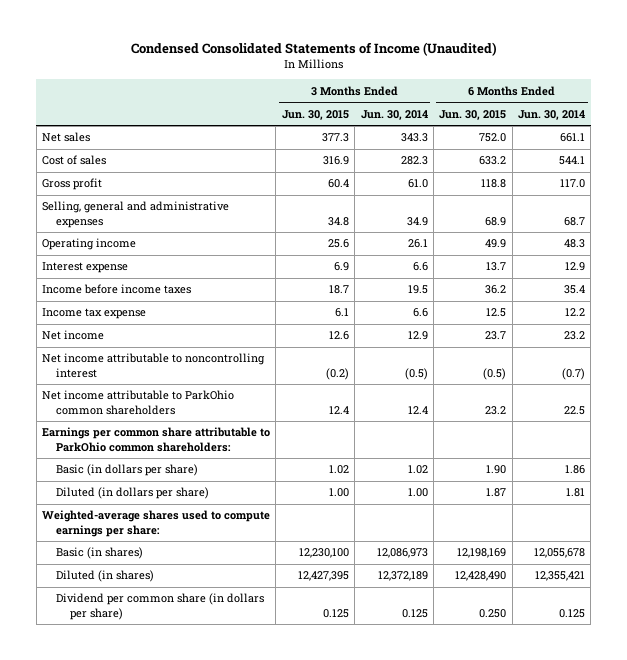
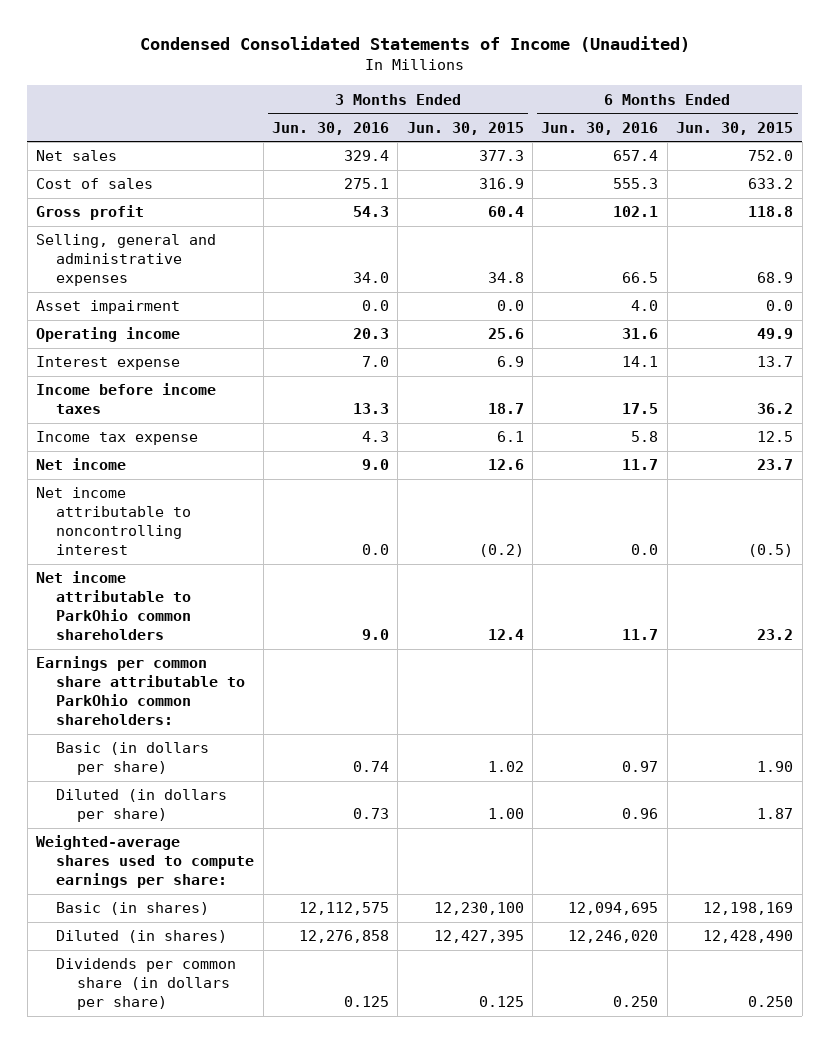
[360,109,428,120] Jun. 30, 2014 -> none
[518,109,586,120] Jun. 30, 2014 -> none
none -> [272,121,390,135] Jun. 30, 2016
none -> [541,121,659,135] Jun. 30, 2016
none -> [36,300,181,315] Asset impairment
[55,593,264,620] Dividend per common share (in dollars per share) -> [56,958,237,1011] Dividends per common share (in dollars per share)

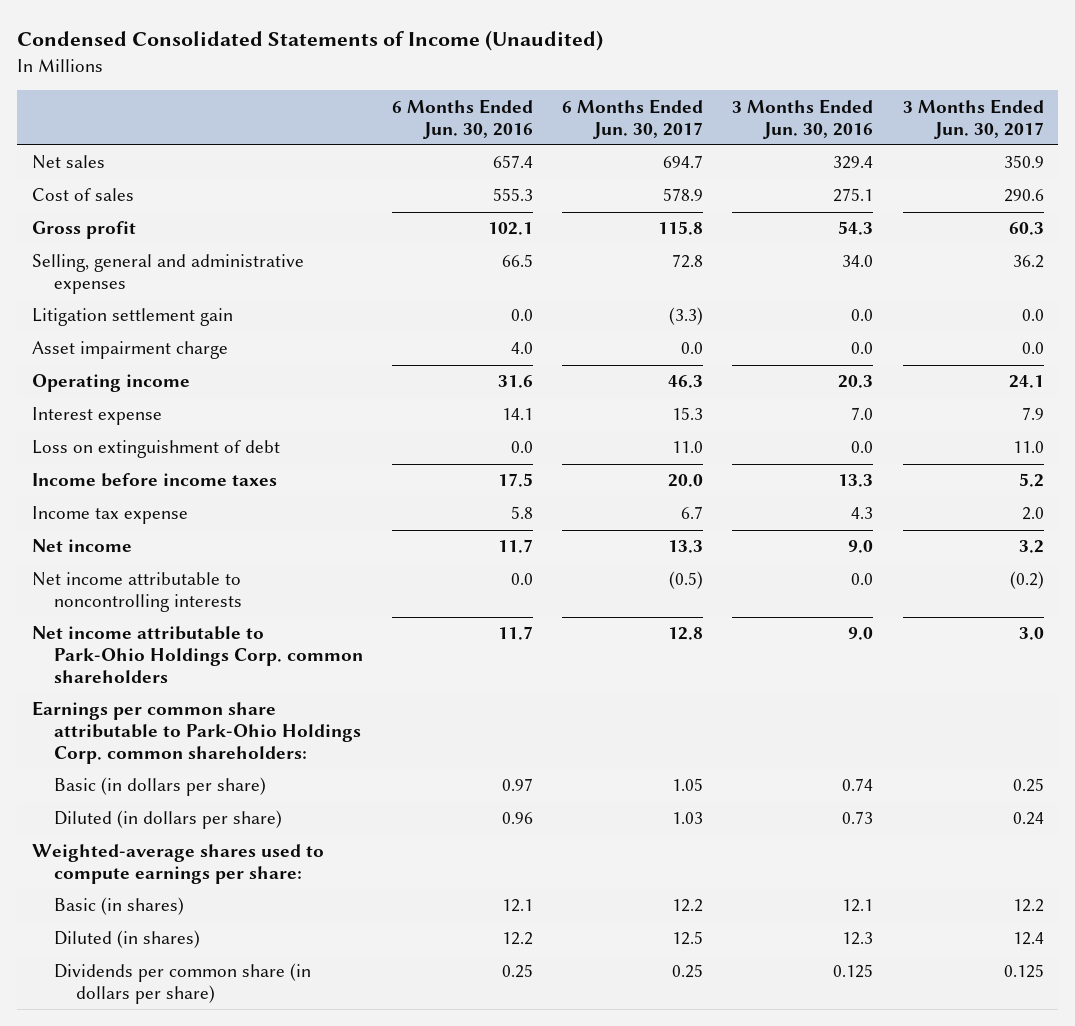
[406,121,524,135] Jun. 30, 2015 -> none
[676,121,794,135] Jun. 30, 2015 -> none
none -> [562,98,704,139] 6 Months Ended Jun. 30, 2017
none -> [902,98,1044,139] 3 Months Ended Jun. 30, 2017
none -> [31,308,233,327] Litigation settlement gain
[36,300,181,315] Asset impairment -> [31,341,228,360] Asset impairment charge
none -> [31,440,280,459] Loss on extinguishment of debt
[36,487,192,556] Net income attributable to noncontrolling interest -> [31,572,242,613] Net income attributable to noncontrolling interests
[36,571,192,641] Net income attributable to ParkOhio common shareholders -> [31,626,363,684] Net income attributable to Park-Ohio Holdings Corp. common shareholders
[36,656,246,726] Earnings per common share attributable to ParkOhio common shareholders: -> [31,701,361,765] Earnings per common share attributable to Park-Ohio Holdings Corp. common shareholders:
[299,902,390,916] 12,112,575 -> [842,899,874,913] 12.1
[568,902,659,916] 12,094,695 -> [502,899,534,913] 12.1
[299,930,390,944] 12,276,858 -> [842,932,874,946] 12.3
[568,930,659,944] 12,246,020 -> [502,932,534,946] 12.2
[613,996,659,1008] 0.250 -> [502,964,534,979] 0.25

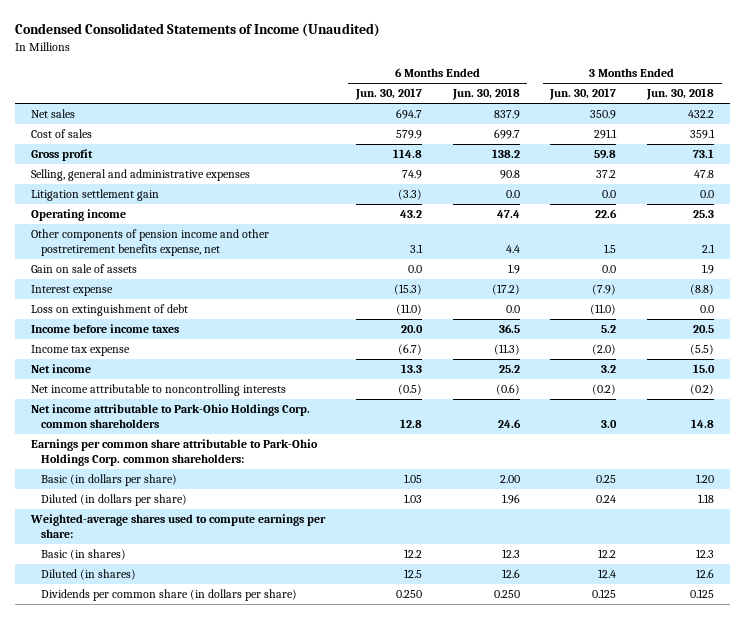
[392,98,534,139] 6 Months Ended Jun. 30, 2016 -> none
[732,98,874,139] 3 Months Ended Jun. 30, 2016 -> none
none -> [451,88,520,101] Jun. 30, 2018
none -> [646,88,715,101] Jun. 30, 2018
[663,188,704,202] 578.9 -> [395,130,422,140] 579.9
[1003,189,1044,203] 290.6 -> [594,129,618,140] 291.1
[658,221,704,236] 115.8 -> [392,149,422,159] 114.8
[1008,222,1044,236] 60.3 -> [594,150,617,160] 59.8
[672,254,704,269] 72.8 -> [401,170,422,180] 74.9
[1012,255,1044,269] 36.2 -> [596,170,617,179] 37.2
[31,341,228,360] Asset impairment charge -> none
[668,375,704,389] 46.3 -> [399,210,422,219] 43.2
[1008,375,1044,389] 24.1 -> [595,209,618,219] 22.6
none -> [30,229,269,256] Other components of pension income and other postretirement benefits expense, net
none -> [30,264,137,274] Gain on sale of assets
[672,407,704,421] 15.3 -> [393,284,422,296] (15.3)
[1021,407,1044,421] 7.9 -> [592,284,617,296] (7.9)
[672,441,704,454] 11.0 -> [395,304,422,316] (11.0)
[1012,441,1044,454] 11.0 -> [590,304,617,316] (11.0)
[681,506,704,520] 6.7 -> [397,344,422,356] (6.7)
[1021,507,1044,521] 2.0 -> [592,344,617,356] (2.0)
[672,964,704,979] 0.25 -> [395,590,422,599] 0.250

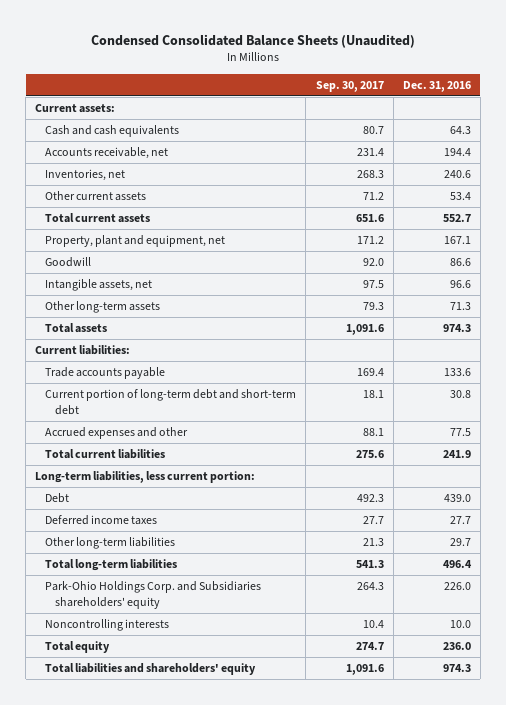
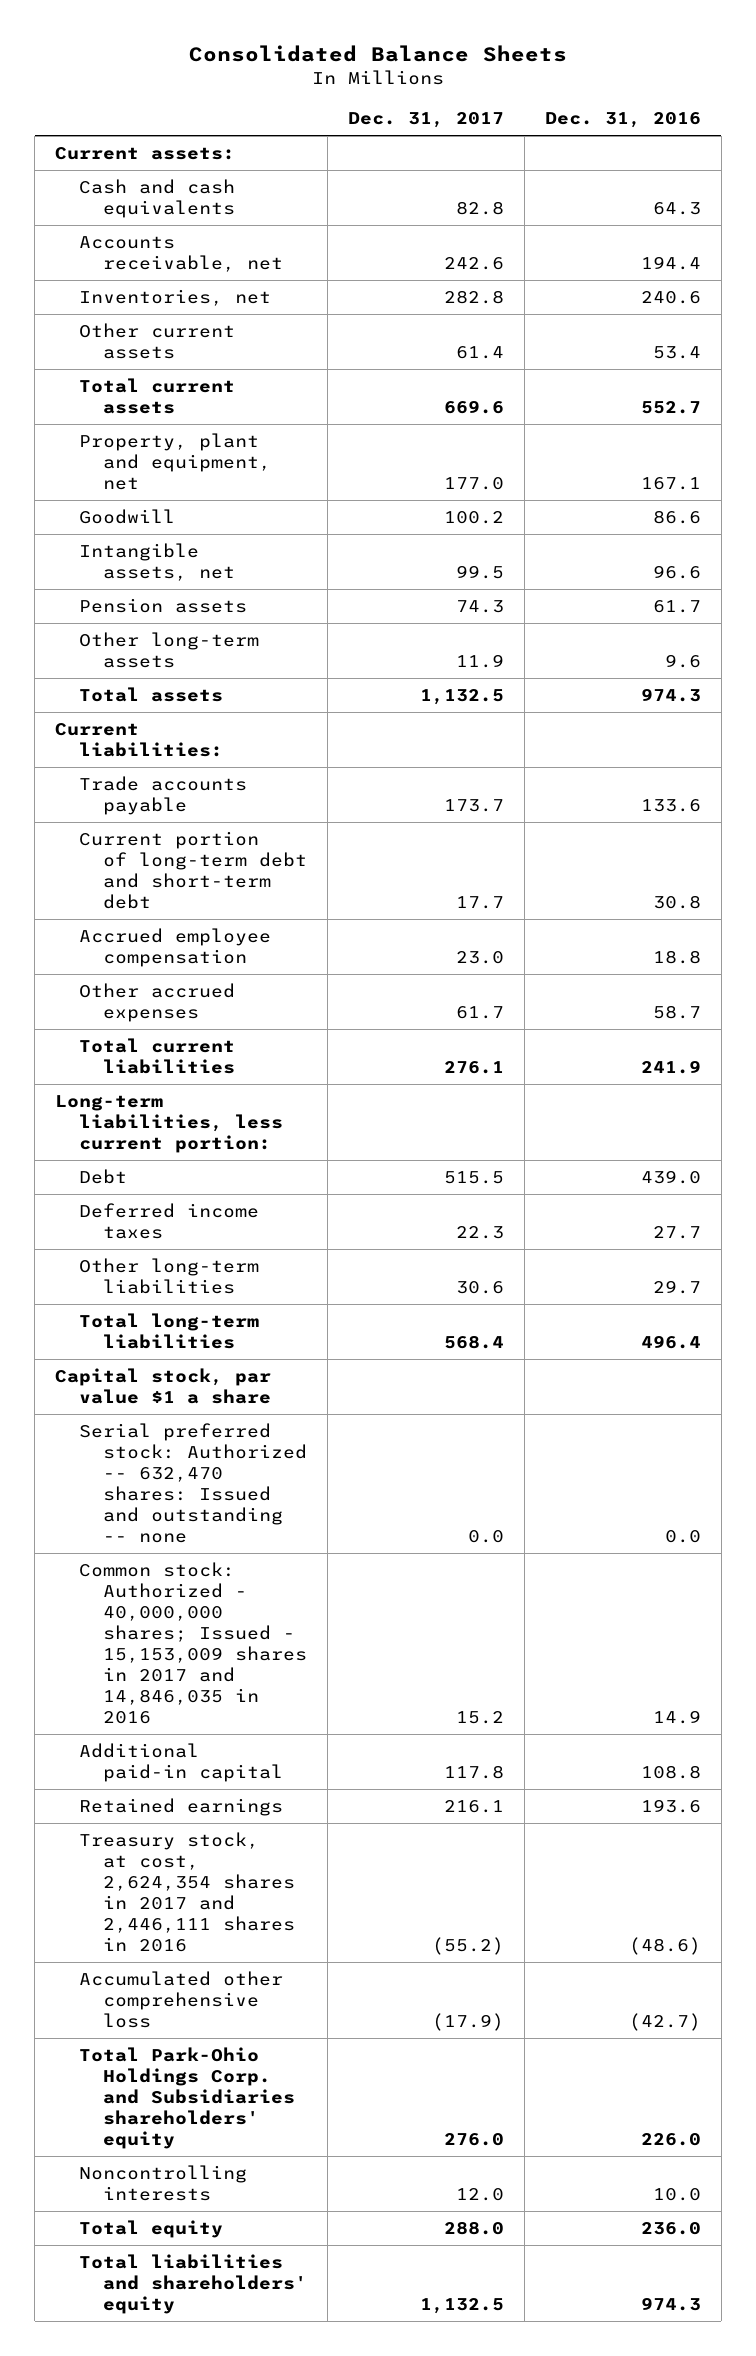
[91,33,416,48] Condensed Consolidated Balance Sheets (Unaudited) -> [189,45,568,63] Consolidated Balance Sheets
[315,80,384,92] Sep. 30, 2017 -> none
none -> [348,112,505,129] Dec. 31, 2017
none -> [79,597,248,613] Pension assets
[449,302,471,311] 71.3 -> [664,653,701,668] 9.6
none -> [79,927,272,967] Accrued employee compensation
[45,427,189,440] Accrued expenses and other -> [79,982,236,1022] Other accrued expenses
[449,428,471,437] 77.5 -> [652,1004,701,1019] 58.7
none -> [55,1367,272,1404] Capital stock, par value $1 a share
none -> [79,1422,308,1543] Serial preferred stock: Authorized -- 632,470 shares: Issued and outstanding -- none
none -> [79,1561,308,1724] Common stock: Authorized - 40,000,000 shares; Issued - 15,153,009 shares in 2017 and 14,846,035 in 2016
none -> [79,1742,284,1782] Additional paid-in capital
none -> [79,1797,284,1816] Retained earnings
none -> [79,1831,296,1952] Treasury stock, at cost, 2,624,354 shares in 2017 and 2,446,111 shares in 2016
none -> [79,1970,284,2028] Accumulated other comprehensive loss
[45,581,262,609] Park-Ohio Holdings Corp. and Subsidiaries shareholders' equity -> [79,2046,296,2149] Total Park-Ohio Holdings Corp. and Subsidiaries shareholders' equity

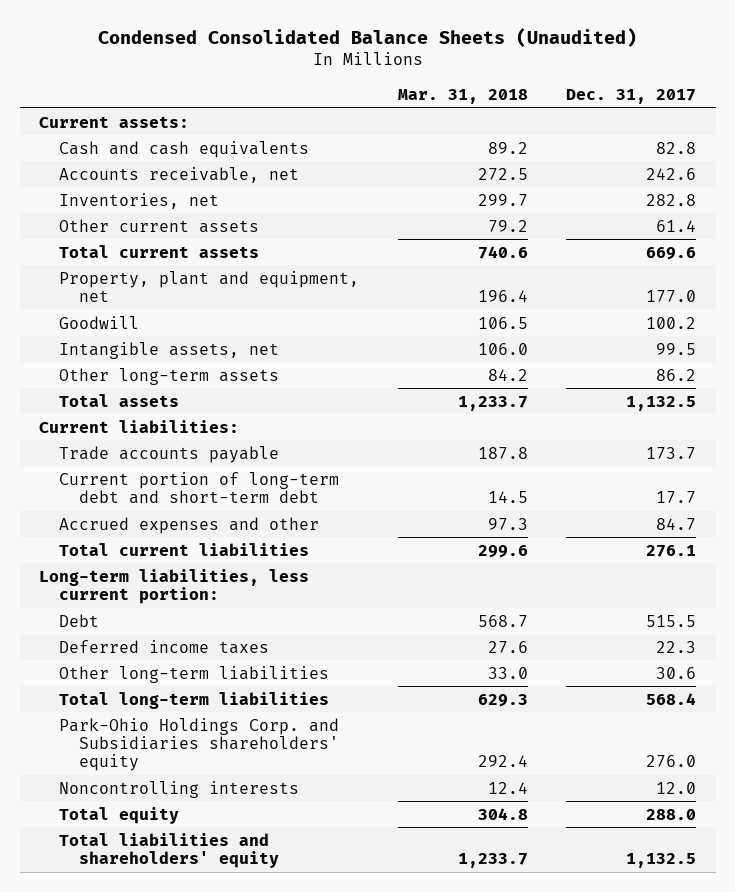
[189,45,568,63] Consolidated Balance Sheets -> [97,28,637,48] Condensed Consolidated Balance Sheets (Unaudited)
[544,112,701,129] Dec. 31, 2016 -> none
none -> [397,88,528,104] Mar. 31, 2018
[79,597,248,613] Pension assets -> none
[456,653,505,668] 11.9 -> [656,368,697,381] 86.2
[79,927,272,967] Accrued employee compensation -> none
[79,982,236,1022] Other accrued expenses -> [59,516,320,534] Accrued expenses and other
[456,1005,505,1019] 61.7 -> [656,517,697,530] 84.7
[55,1367,272,1404] Capital stock, par value $1 a share -> none
[79,1422,308,1543] Serial preferred stock: Authorized -- 632,470 shares: Issued and outstanding -- none -> none
[79,1561,308,1724] Common stock: Authorized - 40,000,000 shares; Issued - 15,153,009 shares in 2017 and 14,846,035 in 2016 -> none
[79,1742,284,1782] Additional paid-in capital -> none
[79,1797,284,1816] Retained earnings -> none
[79,1831,296,1952] Treasury stock, at cost, 2,624,354 shares in 2017 and 2,446,111 shares in 2016 -> none
[79,1970,284,2028] Accumulated other comprehensive loss -> none
[79,2046,296,2149] Total Park-Ohio Holdings Corp. and Subsidiaries shareholders' equity -> [59,717,340,772] Park-Ohio Holdings Corp. and Subsidiaries shareholders' equity

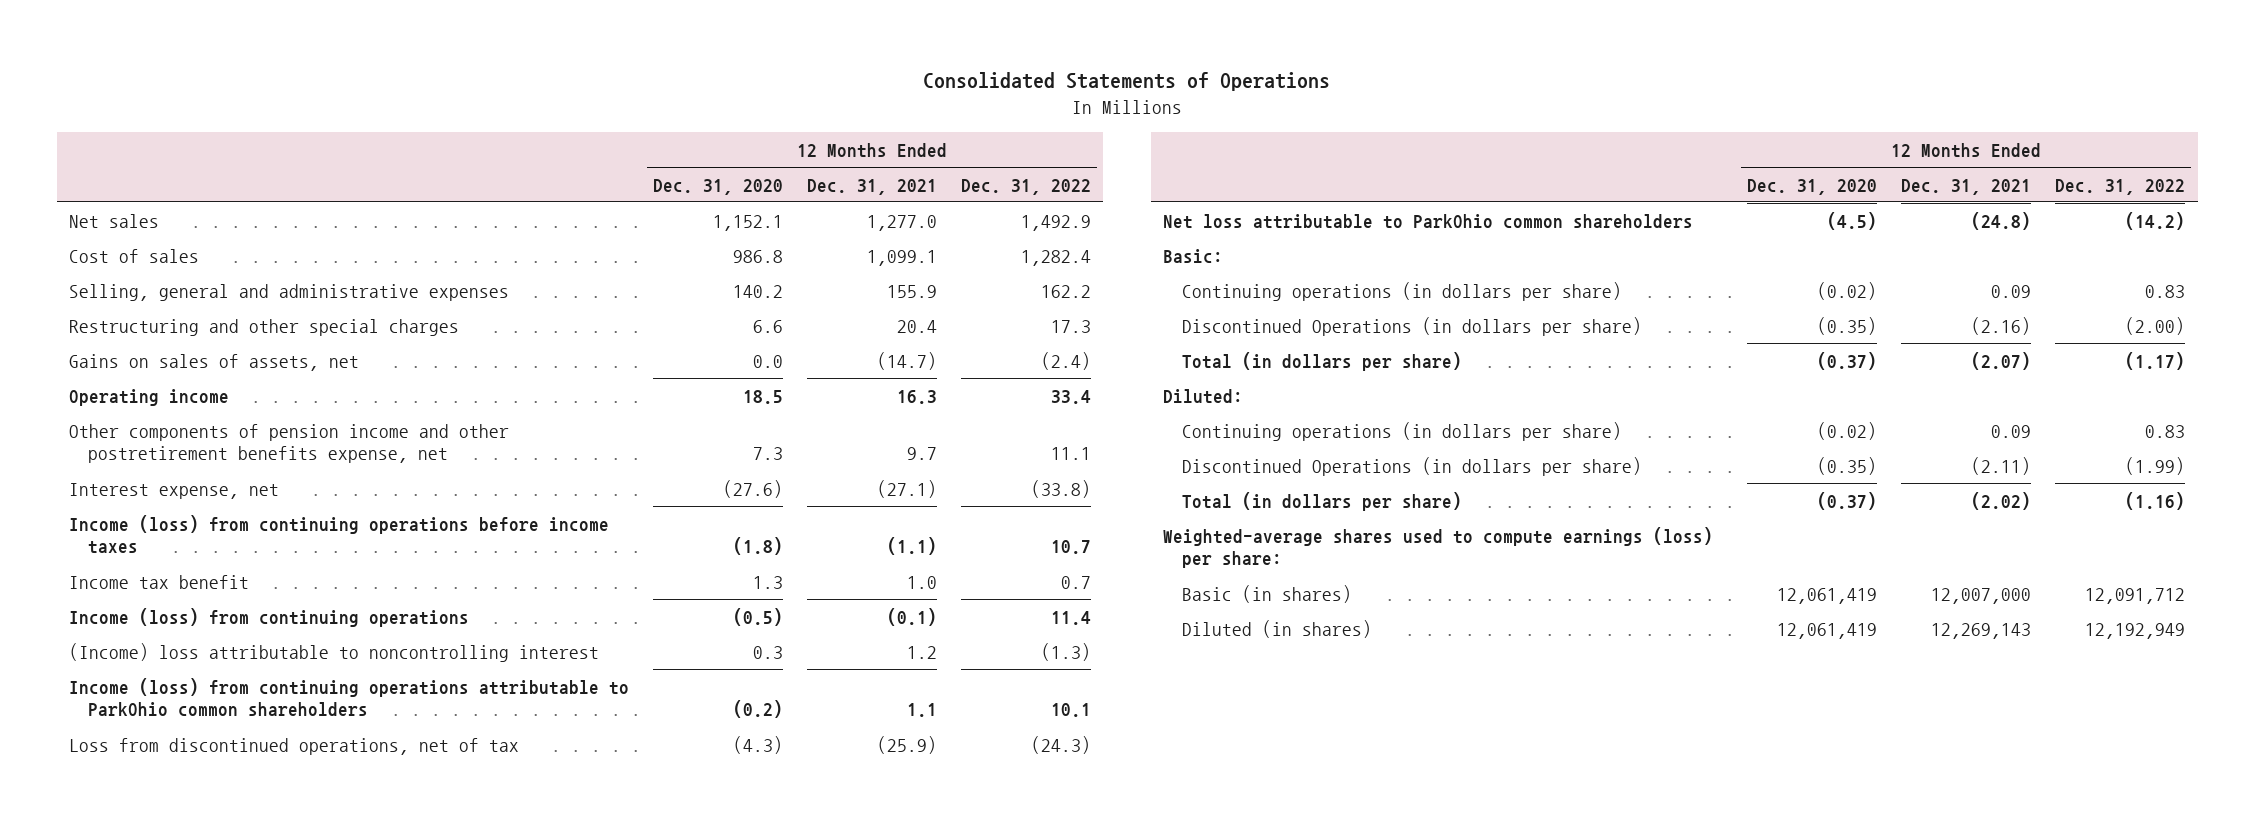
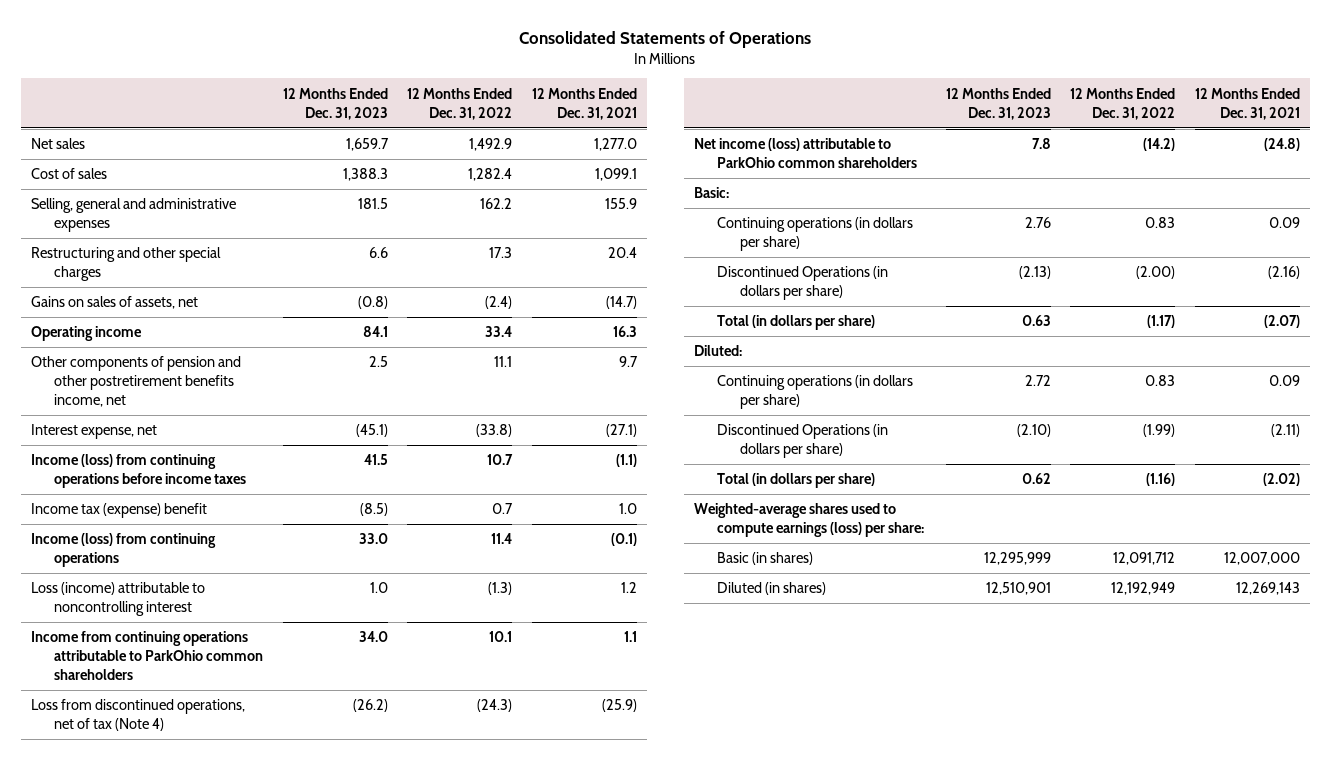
[653,178,784,195] Dec. 31, 2020 -> none
none -> [282,87,388,120] 12 Months Ended Dec. 31, 2023
[69,423,510,464] Other components of pension income and other postretirement benefits expense, net -> [30,356,241,408] Other components of pension and other postretirement benefits income, net
[69,574,250,589] Income tax benefit -> [30,503,207,519] Income tax (expense) benefit
[69,642,600,662] (Income) loss attributable to noncontrolling interest -> [30,582,205,617] Loss (income) attributable to noncontrolling interest
[69,677,630,718] Income (loss) from continuing operations attributable to ParkOhio common shareholders -> [30,631,264,681] Income from continuing operations attributable to ParkOhio common shareholders
[69,737,520,755] Loss from discontinued operations, net of tax -> [30,699,245,732] Loss from discontinued operations, net of tax (Note 4)
[1163,213,1694,229] Net loss attributable to ParkOhio common shareholders -> [693,138,917,169] Net income (loss) attributable to ParkOhio common shareholders

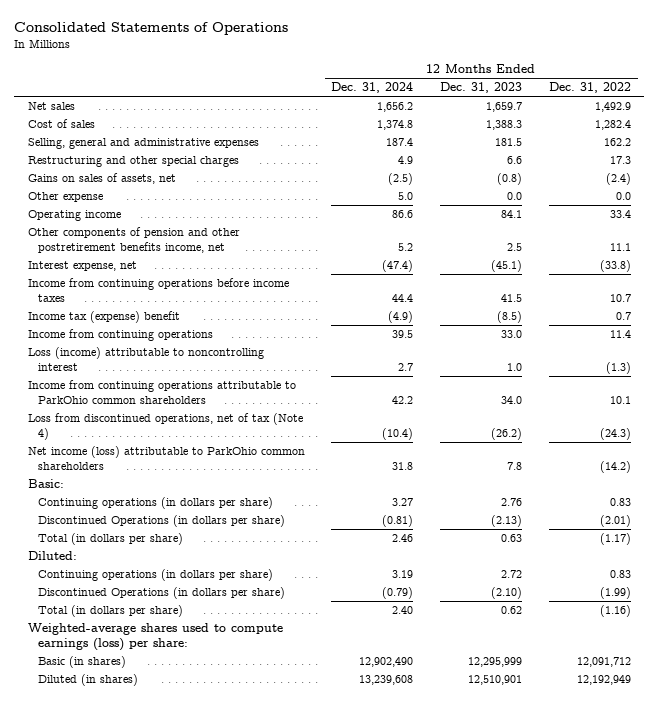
[532,87,638,120] 12 Months Ended Dec. 31, 2021 -> none
none -> [331,82,414,94] Dec. 31, 2024
none -> [27,192,103,203] Other expense
[30,454,247,489] Income (loss) from continuing operations before income taxes -> [27,278,289,302] Income from continuing operations before income taxes
[30,533,216,568] Income (loss) from continuing operations -> [27,329,213,342] Income from continuing operations
[1136,266,1176,280] (2.00) -> [599,515,631,528] (2.01)

